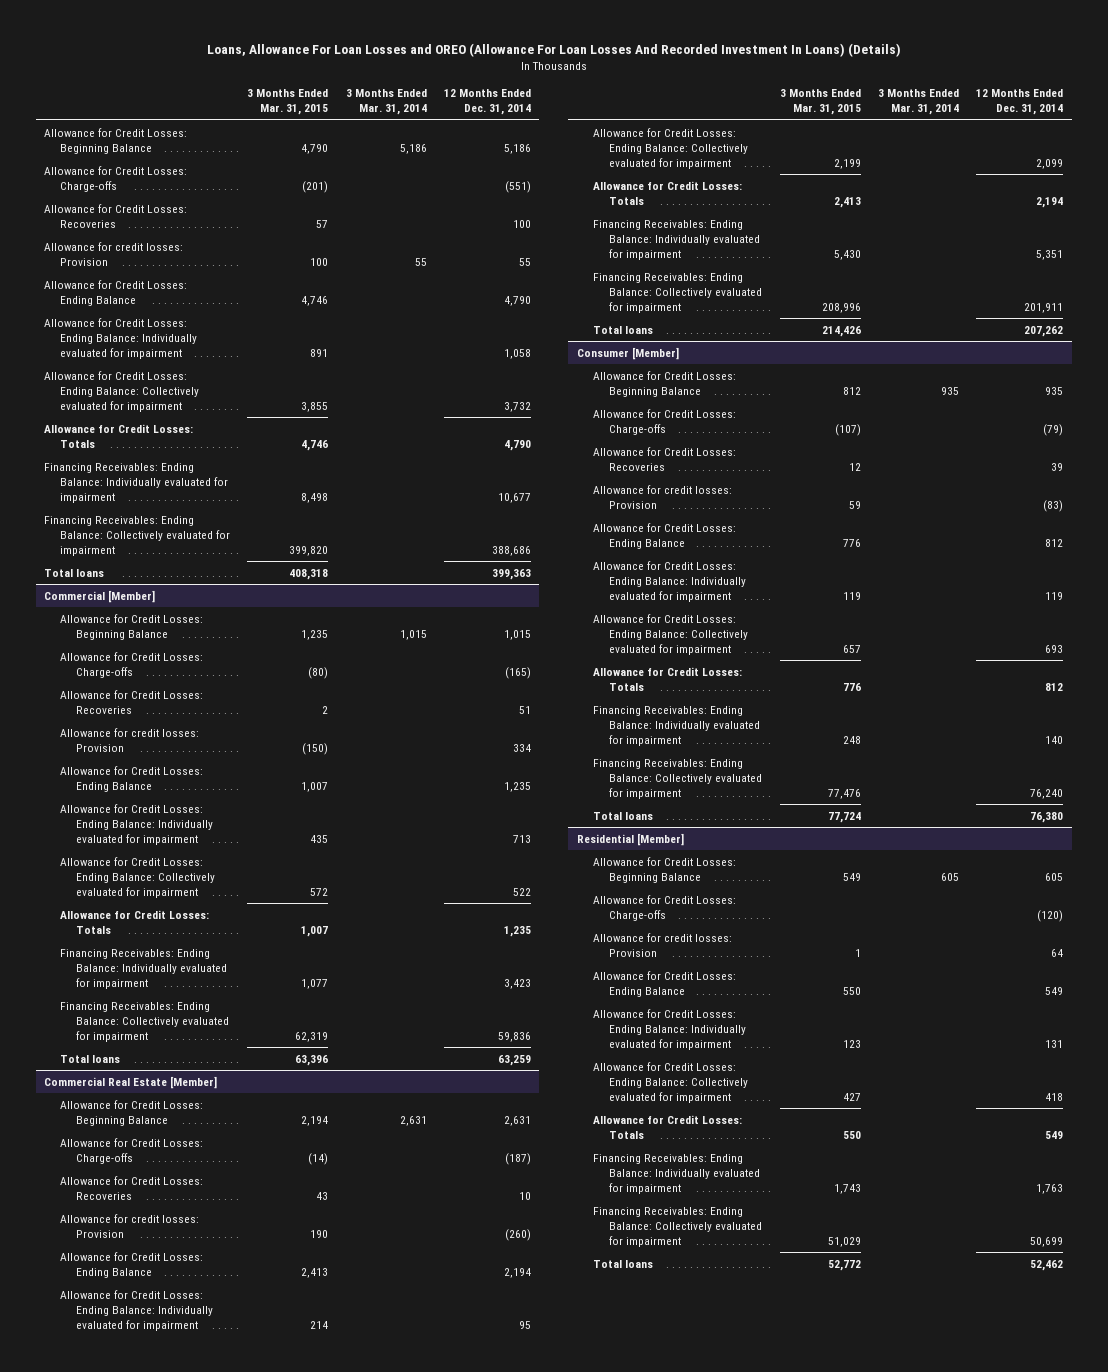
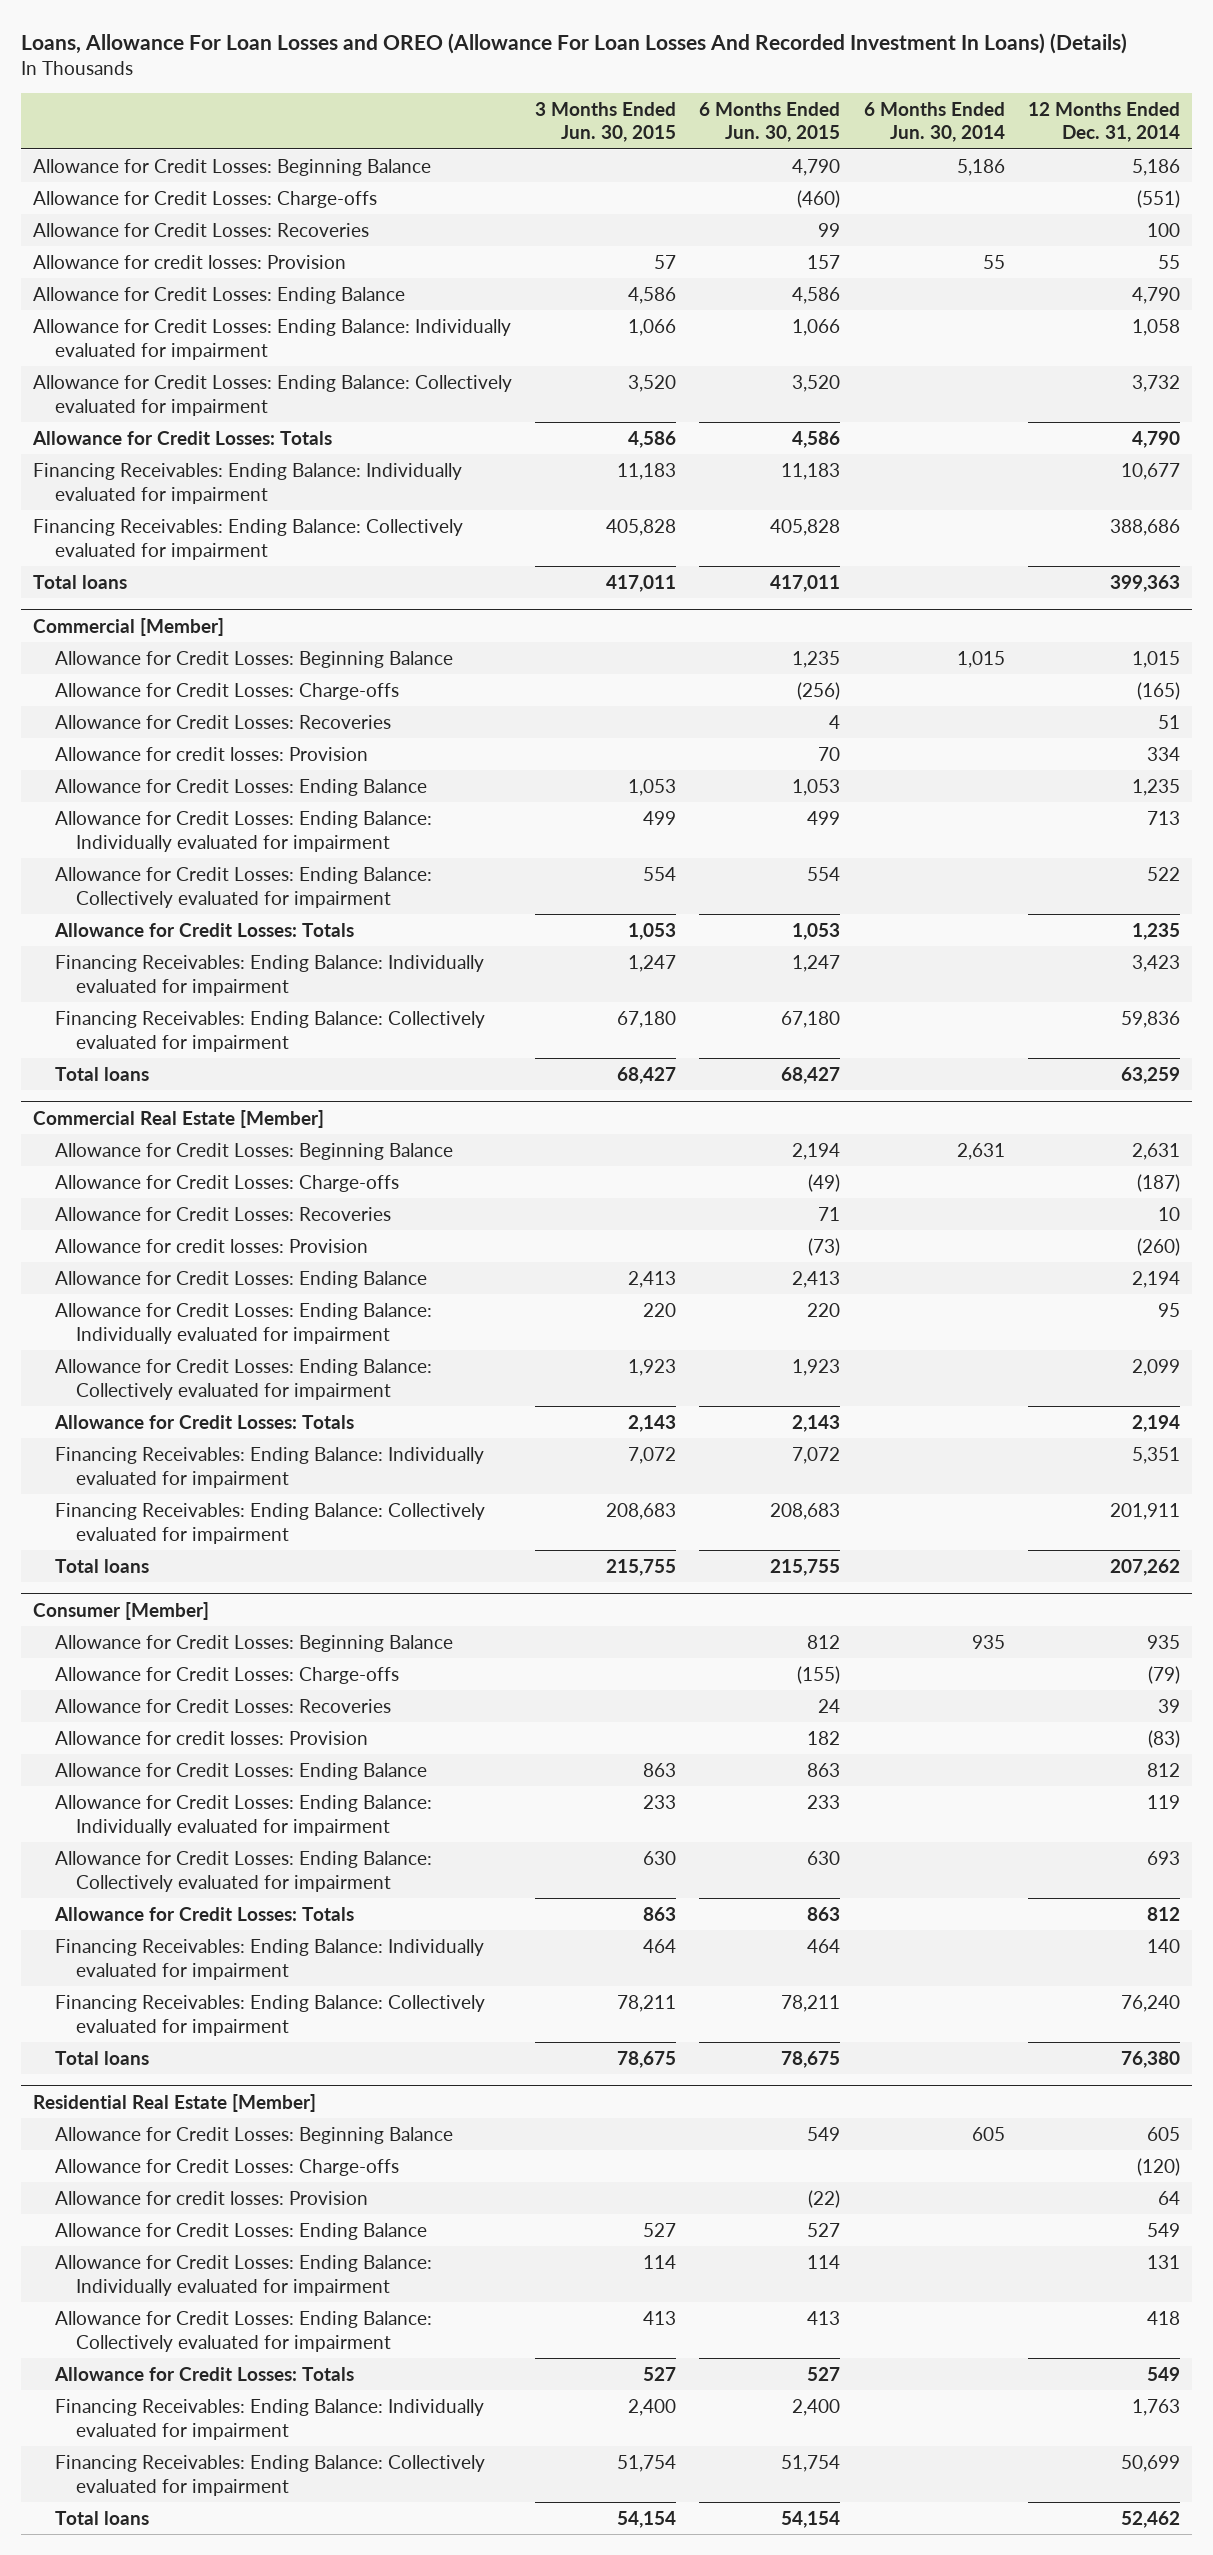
[247,89,329,116] 3 Months Ended Mar. 31, 2015 -> none
[345,89,427,116] 3 Months Ended Mar. 31, 2014 -> none
none -> [535,101,677,143] 3 Months Ended Jun. 30, 2015
none -> [699,101,841,143] 6 Months Ended Jun. 30, 2015
none -> [863,101,1005,143] 6 Months Ended Jun. 30, 2014
[576,832,684,846] Residential [Member] -> [32,2093,316,2112] Residential Real Estate [Member]

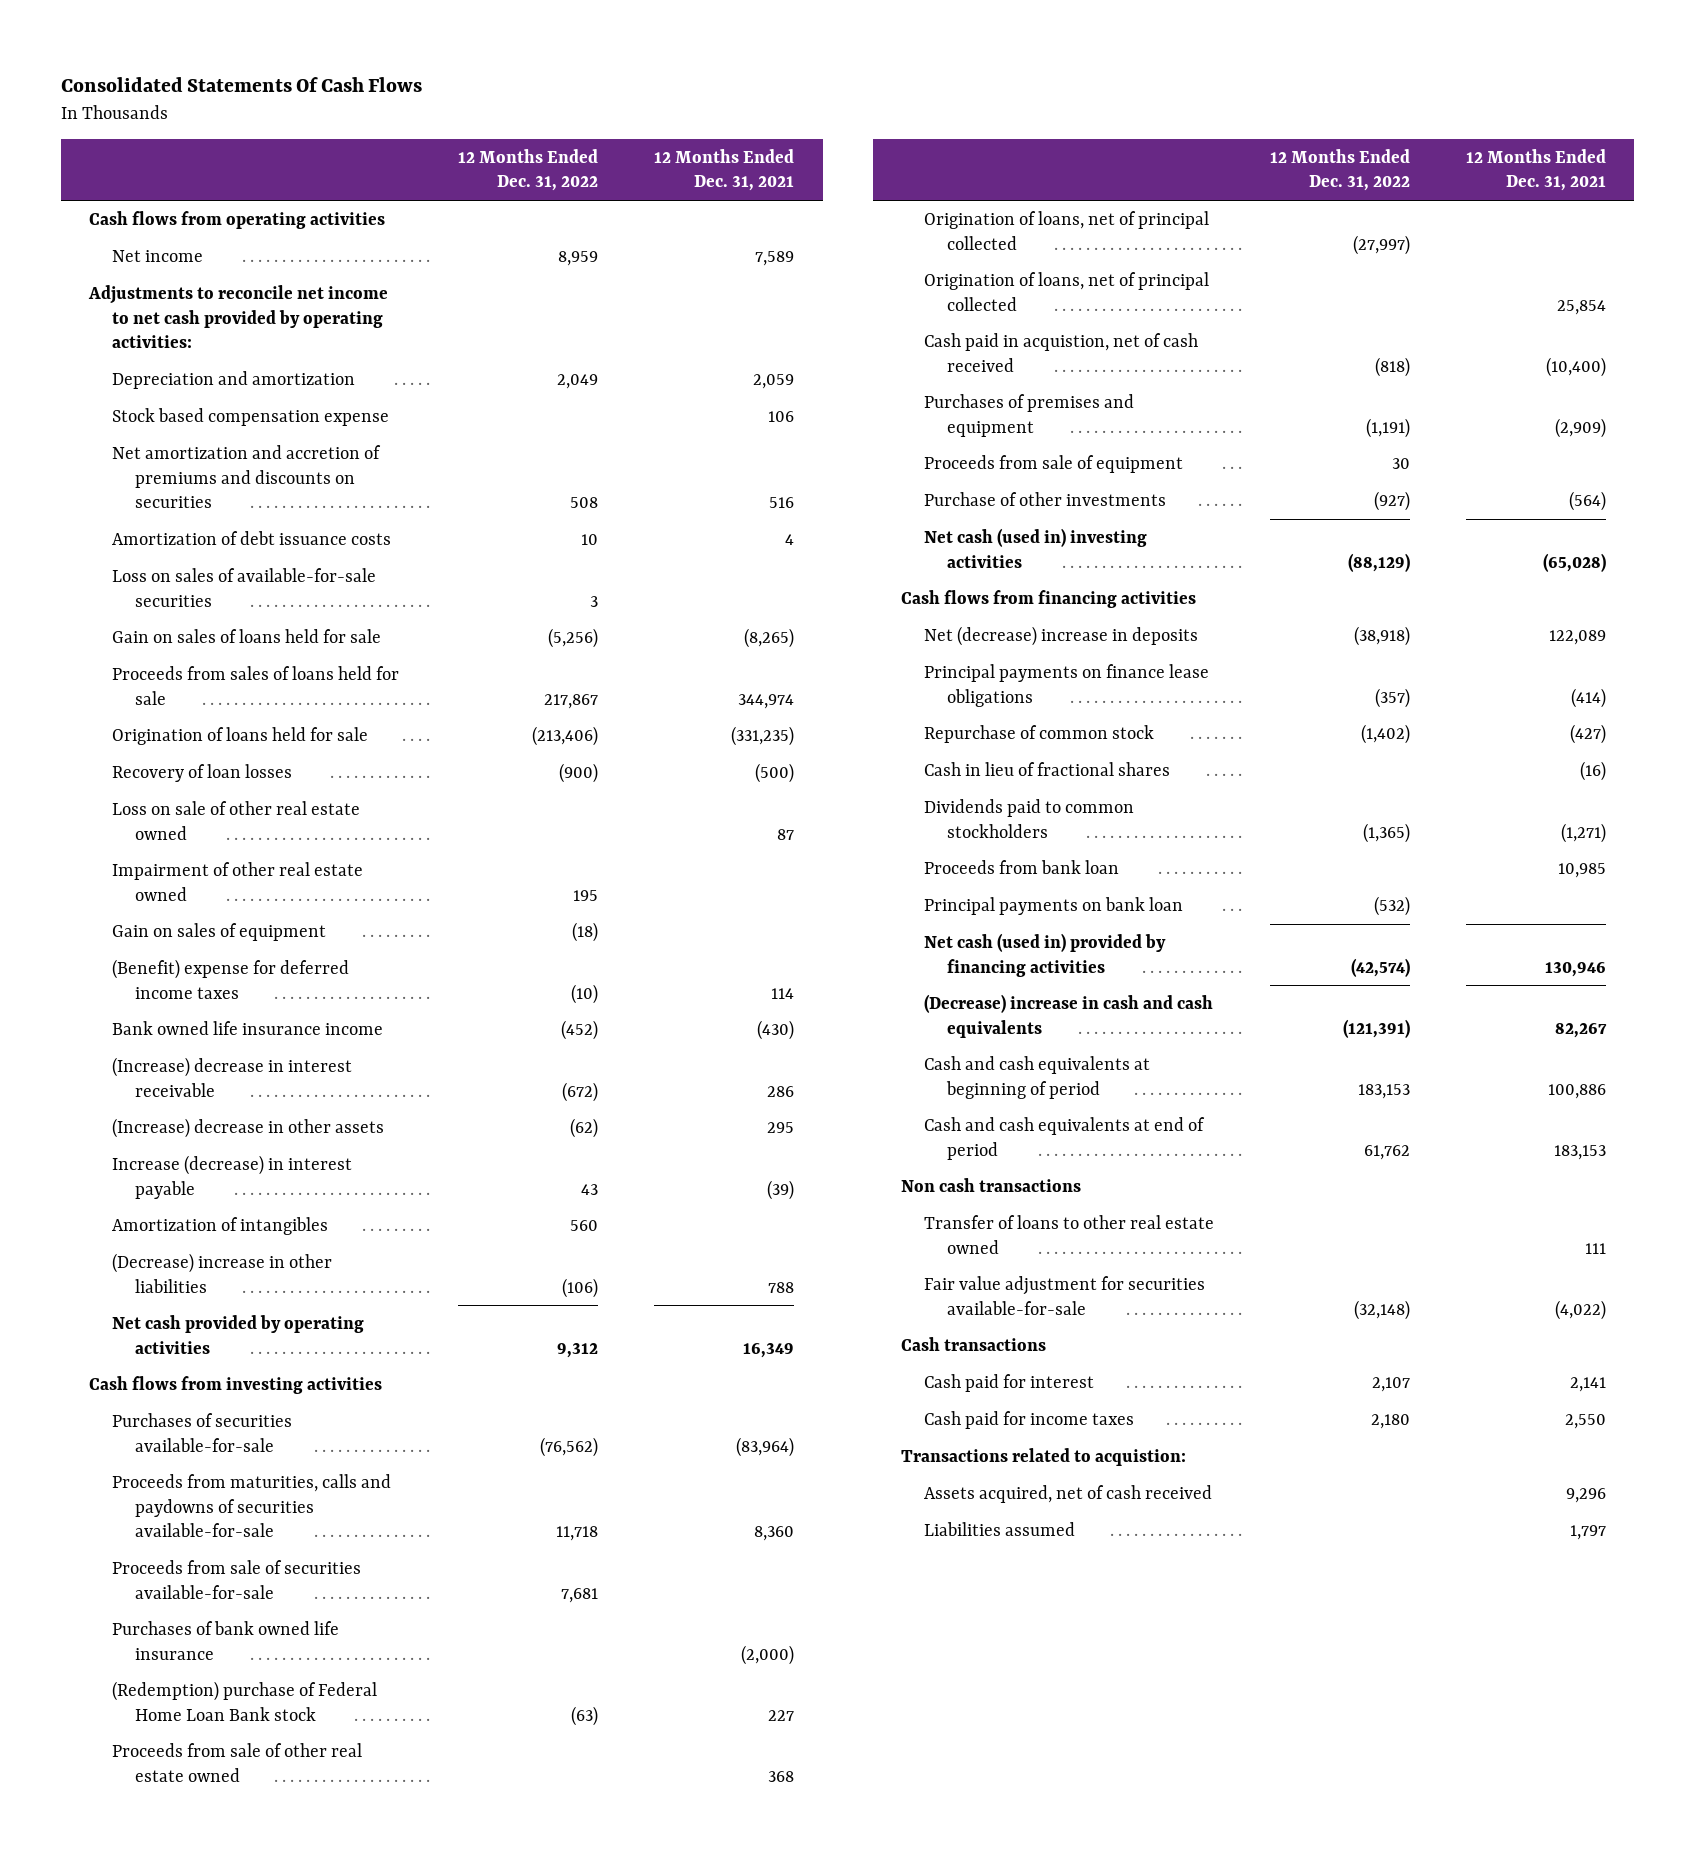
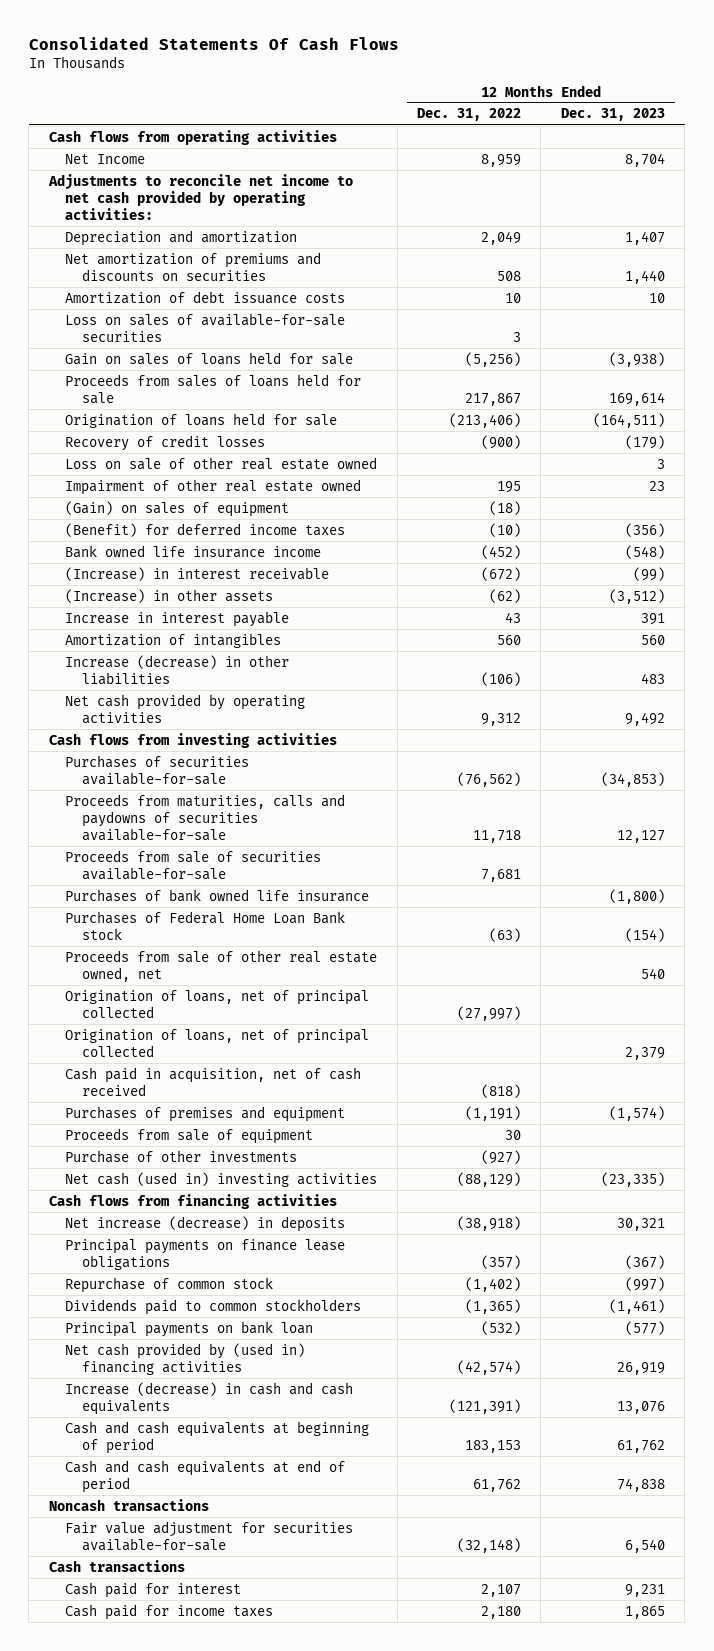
[654,148,795,192] 12 Months Ended Dec. 31, 2021 -> none
none -> [560,108,665,122] Dec. 31, 2023
[111,250,203,263] Net income -> [65,153,146,164] Net Income
[111,408,389,427] Stock based compensation expense -> none
[111,445,381,509] Net amortization and accretion of premiums and discounts on securities -> [65,251,322,281] Net amortization of premiums and discounts on securities
[111,764,292,783] Recovery of loan losses -> [65,434,266,451] Recovery of credit losses
[111,923,326,942] Gain on sales of equipment -> [65,500,290,517] (Gain) on sales of equipment
[111,959,349,999] (Benefit) expense for deferred income taxes -> [65,522,346,537] (Benefit) for deferred income taxes
[111,1057,352,1097] (Increase) decrease in interest receivable -> [65,566,330,581] (Increase) in interest receivable
[111,1118,384,1139] (Increase) decrease in other assets -> [65,588,274,603] (Increase) in other assets
[111,1155,352,1199] Increase (decrease) in interest payable -> [65,610,290,627] Increase in interest payable
[111,1253,332,1293] (Decrease) increase in other liabilities -> [65,654,290,685] Increase (decrease) in other liabilities
[111,1681,377,1721] (Redemption) purchase of Federal Home Loan Bank stock -> [65,910,346,940] Purchases of Federal Home Loan Bank stock
[111,1743,362,1782] Proceeds from sale of other real estate owned -> [65,949,378,982] Proceeds from sale of other real estate owned, net
[923,333,1198,372] Cash paid in acquistion, net of cash received -> [65,1066,362,1096] Cash paid in acquisition, net of cash received
[923,626,1198,647] Net (decrease) increase in deposits -> [65,1215,346,1232] Net increase (decrease) in deposits
[923,762,1170,777] Cash in lieu of fractional shares -> none
[923,860,1119,875] Proceeds from bank loan -> none
[923,933,1166,977] Net cash (used in) provided by financing activities -> [65,1342,306,1375] Net cash provided by (used in) financing activities
[923,994,1213,1038] (Decrease) increase in cash and cash equivalents -> [65,1381,354,1415] Increase (decrease) in cash and cash equivalents
[923,1215,1214,1254] Transfer of loans to other real estate owned -> none
[900,1178,1081,1193] Non cash transactions -> [48,1498,209,1511] Noncash transactions
[900,1448,1186,1467] Transactions related to acquistion: -> none
[923,1485,1212,1504] Assets acquired, net of cash received -> none
[923,1522,1075,1537] Liabilities assumed -> none

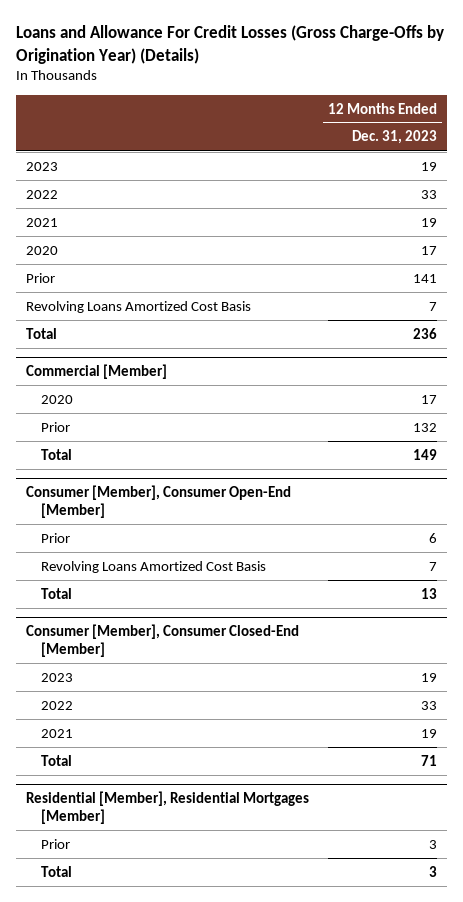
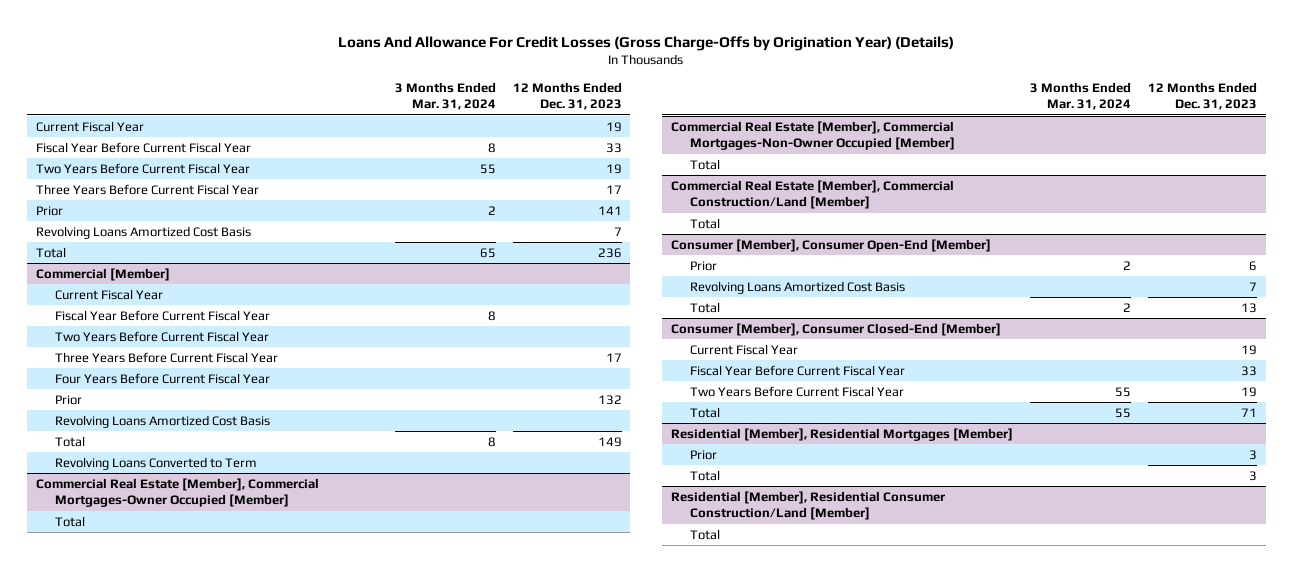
[15,25,444,64] Loans and Allowance For Credit Losses (Gross Charge-Offs by Origination Year) (Details) -> [338,35,955,51] Loans And Allowance For Credit Losses (Gross Charge-Offs by Origination Year) (Details)
none -> [394,81,496,111] 3 Months Ended Mar. 31, 2024
[25,161,58,171] 2023 -> [35,120,144,132] Current Fiscal Year
[25,189,58,199] 2022 -> [35,141,251,153] Fiscal Year Before Current Fiscal Year
[25,217,58,227] 2021 -> [35,162,250,174] Two Years Before Current Fiscal Year
[25,245,58,255] 2020 -> [35,183,259,195] Three Years Before Current Fiscal Year
none -> [55,288,164,300] Current Fiscal Year
none -> [55,309,271,321] Fiscal Year Before Current Fiscal Year
none -> [55,330,270,342] Two Years Before Current Fiscal Year
[40,394,73,404] 2020 -> [55,351,279,363] Three Years Before Current Fiscal Year
none -> [55,372,271,384] Four Years Before Current Fiscal Year
none -> [55,414,271,428] Revolving Loans Amortized Cost Basis
none -> [55,456,258,470] Revolving Loans Converted to Term
none -> [35,477,319,508] Commercial Real Estate [Member], Commercial Mortgages-Owner Occupied [Member]
none -> [55,515,86,527] Total
none -> [670,120,956,151] Commercial Real Estate [Member], Commercial Mortgages-Non-Owner Occupied [Member]
none -> [690,158,721,170] Total
none -> [670,179,954,210] Commercial Real Estate [Member], Commercial Construction/Land [Member]
none -> [690,217,721,229] Total
[40,672,73,682] 2023 -> [690,343,799,355] Current Fiscal Year
[40,700,73,710] 2022 -> [690,364,906,376] Fiscal Year Before Current Fiscal Year
[40,728,73,738] 2021 -> [690,385,905,397] Two Years Before Current Fiscal Year
none -> [670,490,945,521] Residential [Member], Residential Consumer Construction/Land [Member]
none -> [690,528,721,540] Total

